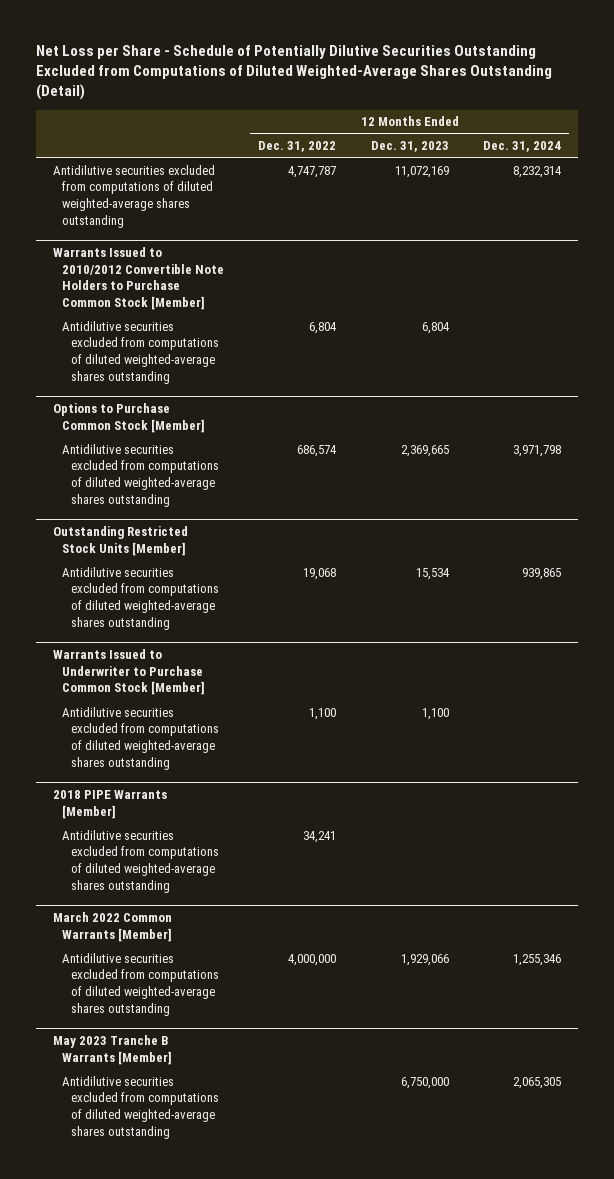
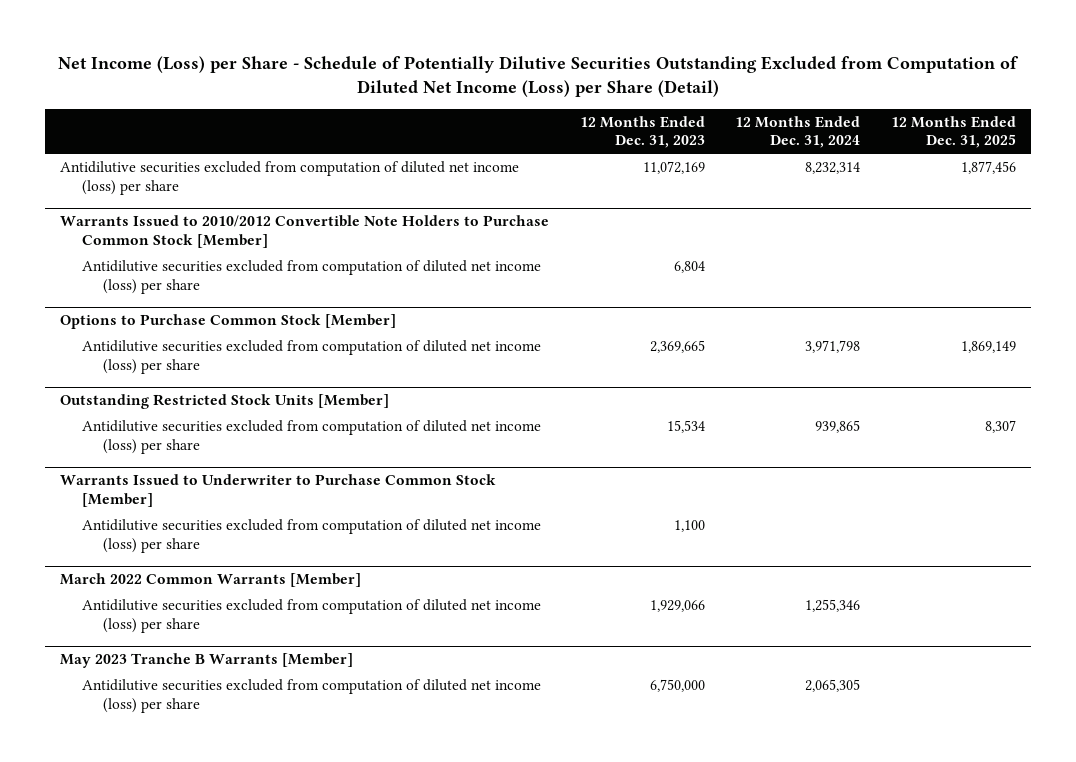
[35,44,552,101] Net Loss per Share - Schedule of Potentially Dilutive Securities Outstanding Excluded from Computations of Diluted Weighted-Average Shares Outstanding (Detail) -> [57,56,1019,98] Net Income (Loss) per Share - Schedule of Potentially Dilutive Securities Outstanding Excluded from Computation of Diluted Net Income (Loss) per Share (Detail)
[258,141,337,153] Dec. 31, 2022 -> none
none -> [890,115,1016,149] 12 Months Ended Dec. 31, 2025
[52,164,215,228] Antidilutive securities excluded from computations of diluted weighted-average shares outstanding -> [60,161,520,195] Antidilutive securities excluded from computation of diluted net income (loss) per share
[62,320,220,384] Antidilutive securities excluded from computations of diluted weighted-average shares outstanding -> [81,260,541,294] Antidilutive securities excluded from computation of diluted net income (loss) per share
[62,443,220,507] Antidilutive securities excluded from computations of diluted weighted-average shares outstanding -> [81,340,541,374] Antidilutive securities excluded from computation of diluted net income (loss) per share
[62,566,220,630] Antidilutive securities excluded from computations of diluted weighted-average shares outstanding -> [81,420,541,454] Antidilutive securities excluded from computation of diluted net income (loss) per share
[52,789,167,819] 2018 PIPE Warrants [Member] -> none
[62,829,220,893] Antidilutive securities excluded from computations of diluted weighted-average shares outstanding -> none
[62,706,220,770] Antidilutive securities excluded from computations of diluted weighted-average shares outstanding -> [81,519,541,553] Antidilutive securities excluded from computation of diluted net income (loss) per share
[62,952,220,1016] Antidilutive securities excluded from computations of diluted weighted-average shares outstanding -> [81,599,541,633] Antidilutive securities excluded from computation of diluted net income (loss) per share
[62,1075,220,1139] Antidilutive securities excluded from computations of diluted weighted-average shares outstanding -> [81,679,541,713] Antidilutive securities excluded from computation of diluted net income (loss) per share

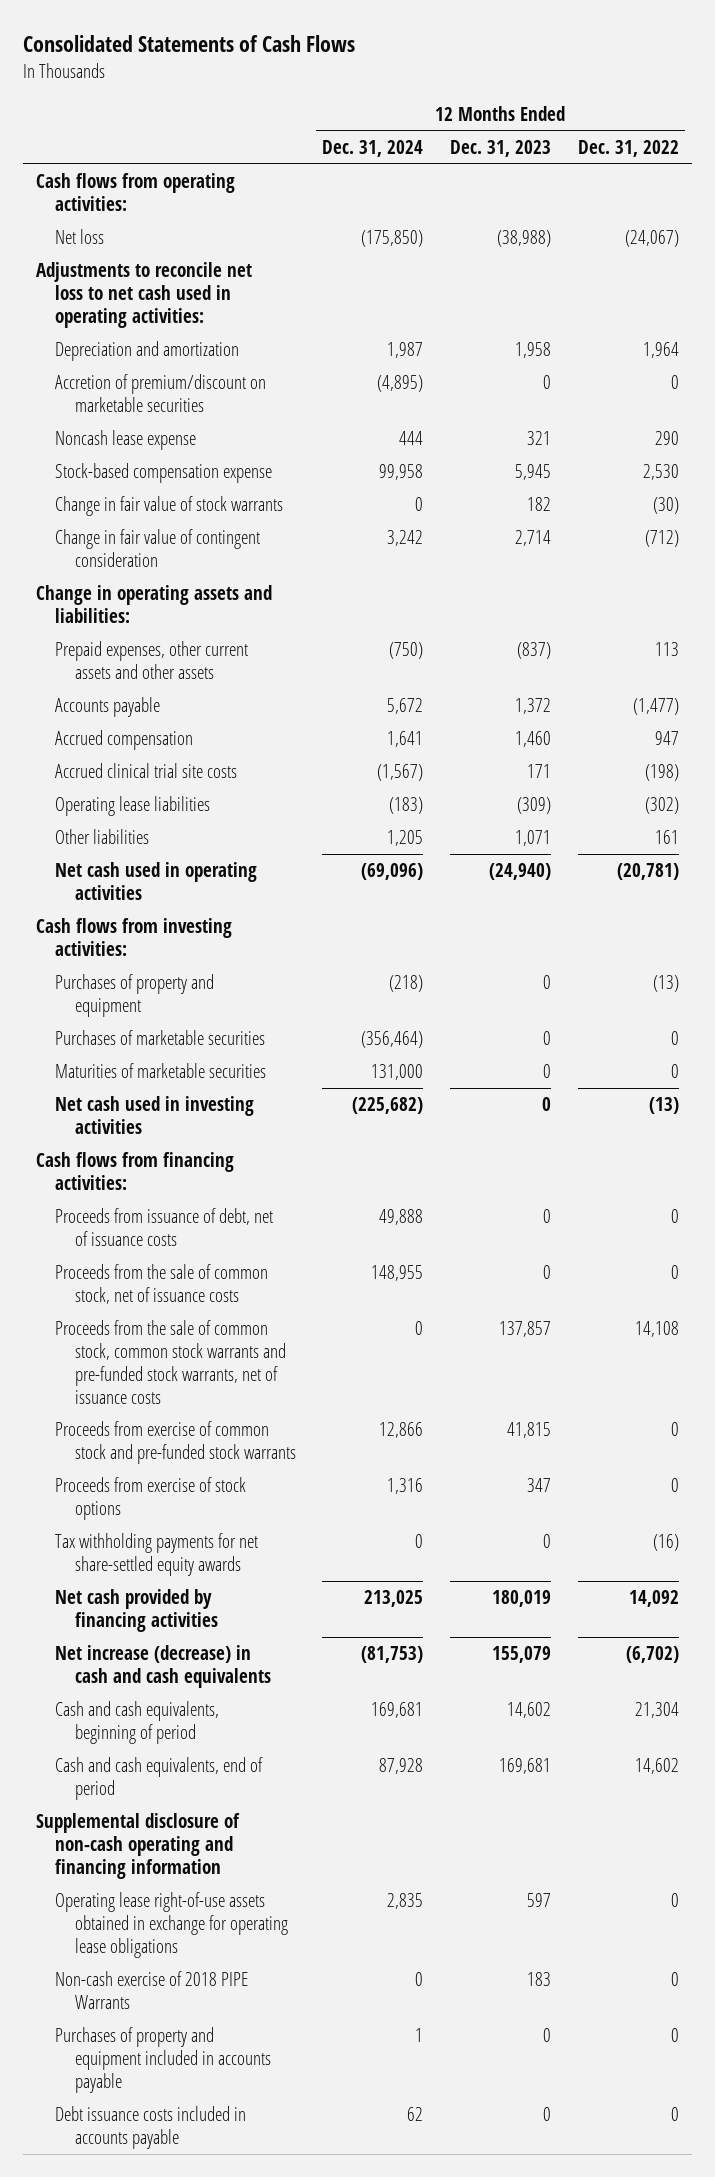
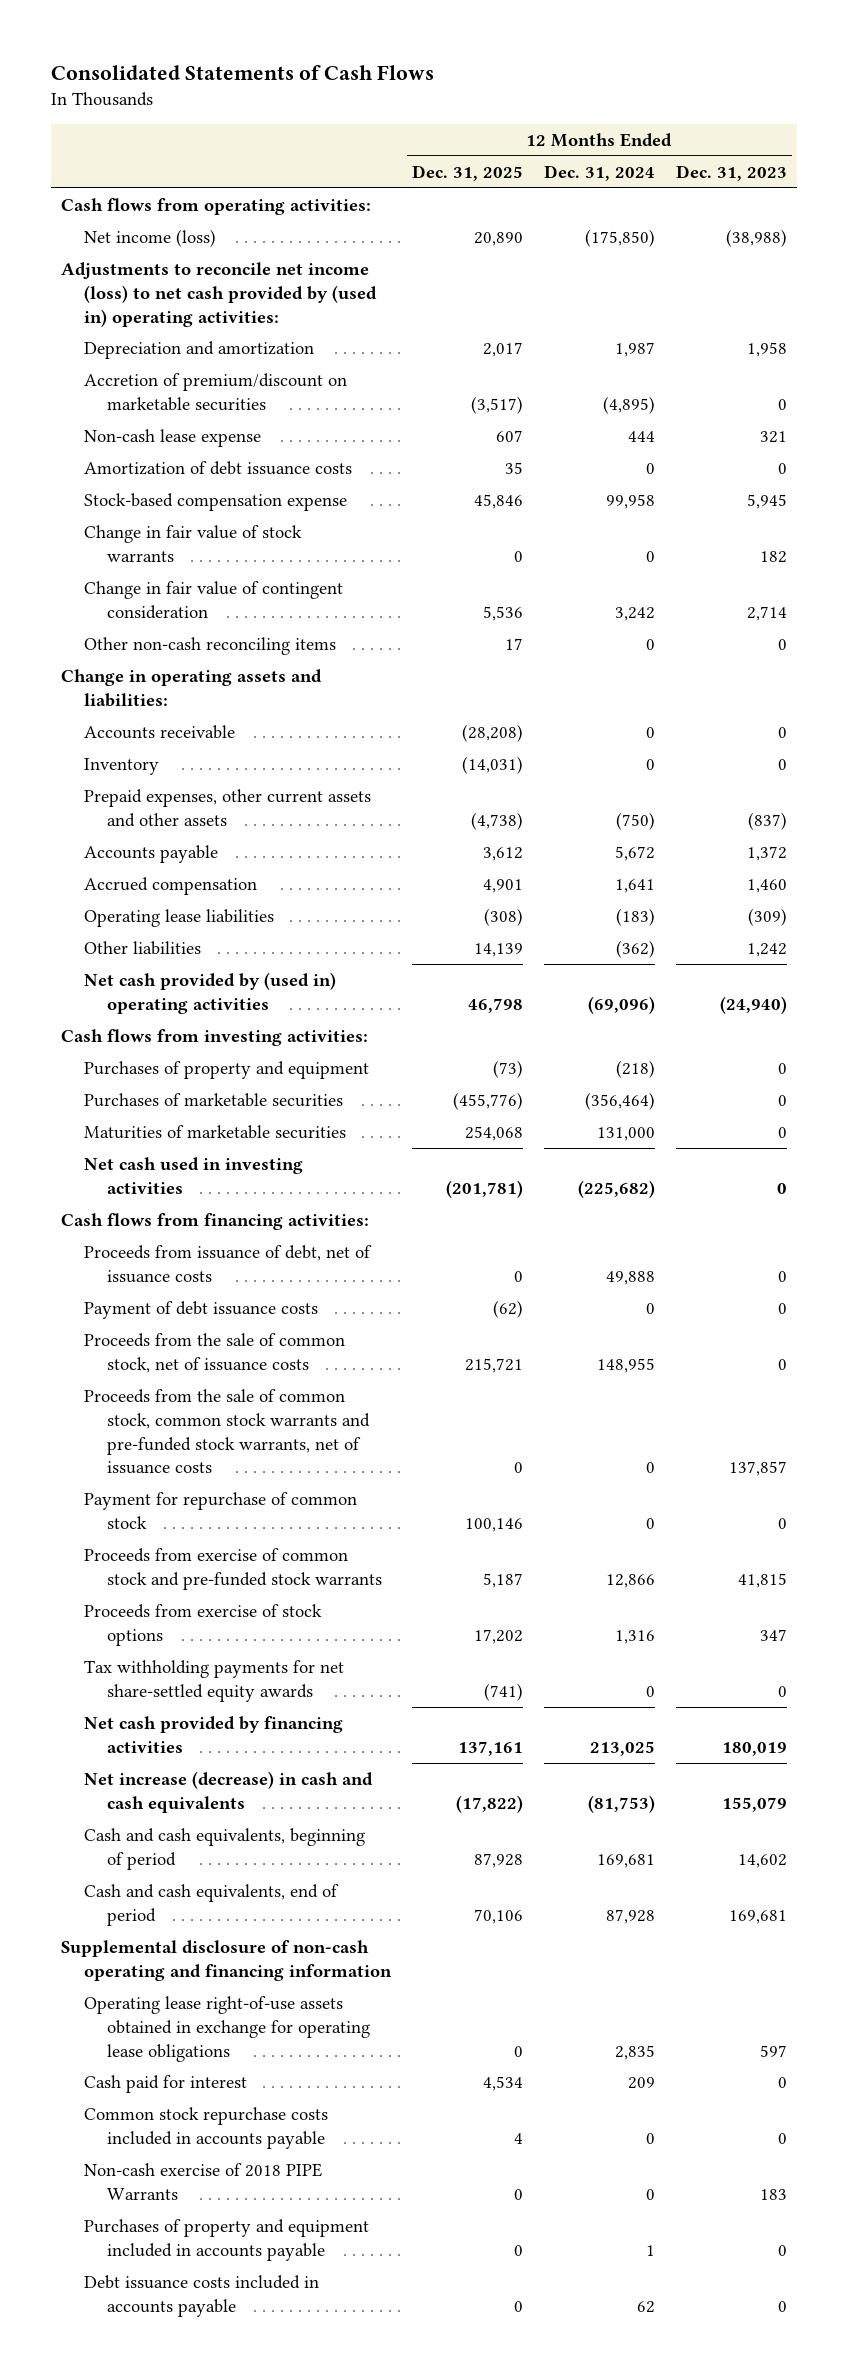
[577,139,679,157] Dec. 31, 2022 -> none
none -> [411,164,523,181] Dec. 31, 2025
[55,229,105,245] Net loss -> [84,229,217,248] Net income (loss)
[36,262,253,328] Adjustments to reconcile net loss to net cash used in operating activities: -> [61,262,378,327] Adjustments to reconcile net income (loss) to net cash provided by (used in) operating activities:
[55,430,197,451] Noncash lease expense -> [84,429,262,448] Non-cash lease expense
none -> [84,461,353,476] Amortization of debt issuance costs
none -> [84,637,337,656] Other non-cash reconciling items
none -> [84,725,236,740] Accounts receivable
none -> [84,758,160,776] Inventory
[55,763,238,779] Accrued clinical trial site costs -> none
[387,830,424,847] 1,205 -> [615,940,655,959] (362)
[514,830,551,847] 1,071 -> [746,943,787,958] 1,242
[55,862,258,901] Net cash used in operating activities -> [84,972,337,1014] Net cash provided by (used in) operating activities
none -> [84,1301,319,1320] Payment of debt issuance costs
none -> [84,1492,358,1529] Payment for repurchase of common stock
none -> [84,2075,248,2094] Cash paid for interest
none -> [84,2107,329,2149] Common stock repurchase costs included in accounts payable

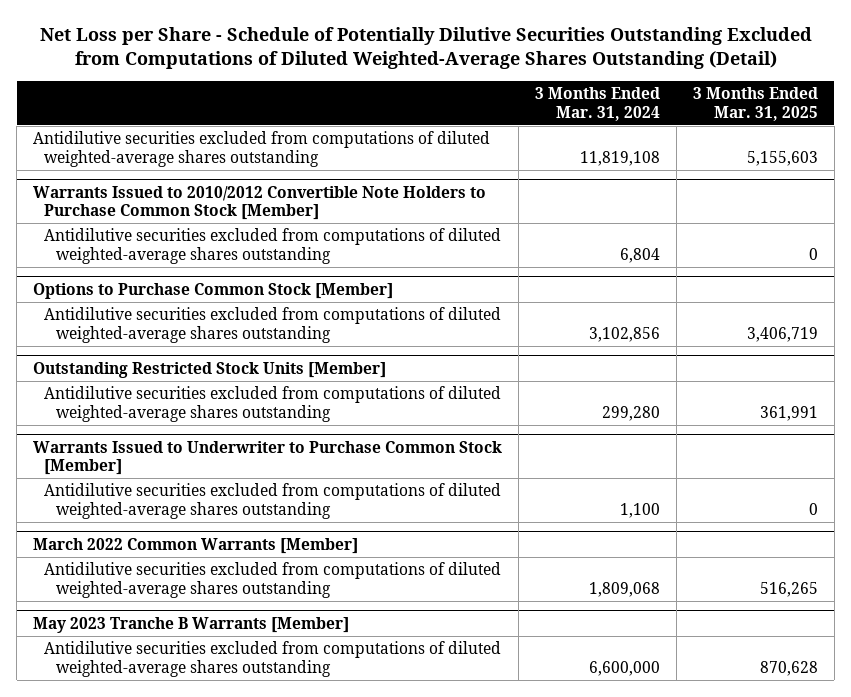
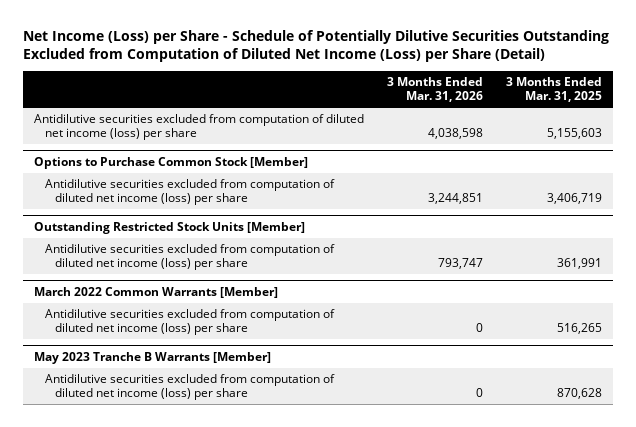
[39,26,812,70] Net Loss per Share - Schedule of Potentially Dilutive Securities Outstanding Excluded from Computations of Diluted Weighted-Average Shares Outstanding (Detail) -> [23,30,610,63] Net Income (Loss) per Share - Schedule of Potentially Dilutive Securities Outstanding Excluded from Computation of Diluted Net Income (Loss) per Share (Detail)
[535,86,661,121] 3 Months Ended Mar. 31, 2024 -> none
none -> [387,77,484,103] 3 Months Ended Mar. 31, 2026
[33,185,487,221] Warrants Issued to 2010/2012 Convertible Note Holders to Purchase Common Stock [Member] -> none
[44,228,502,264] Antidilutive securities excluded from computations of diluted weighted-average shares outstanding -> none
[33,131,491,167] Antidilutive securities excluded from computations of diluted weighted-average shares outstanding -> [34,114,365,141] Antidilutive securities excluded from computation of diluted net income (loss) per share
[44,307,502,343] Antidilutive securities excluded from computations of diluted weighted-average shares outstanding -> [44,179,335,206] Antidilutive securities excluded from computation of diluted net income (loss) per share
[33,440,503,476] Warrants Issued to Underwriter to Purchase Common Stock [Member] -> none
[44,483,502,519] Antidilutive securities excluded from computations of diluted weighted-average shares outstanding -> none
[44,386,502,422] Antidilutive securities excluded from computations of diluted weighted-average shares outstanding -> [44,244,335,271] Antidilutive securities excluded from computation of diluted net income (loss) per share
[44,562,502,598] Antidilutive securities excluded from computations of diluted weighted-average shares outstanding -> [44,309,335,336] Antidilutive securities excluded from computation of diluted net income (loss) per share
[44,641,502,677] Antidilutive securities excluded from computations of diluted weighted-average shares outstanding -> [44,374,335,401] Antidilutive securities excluded from computation of diluted net income (loss) per share

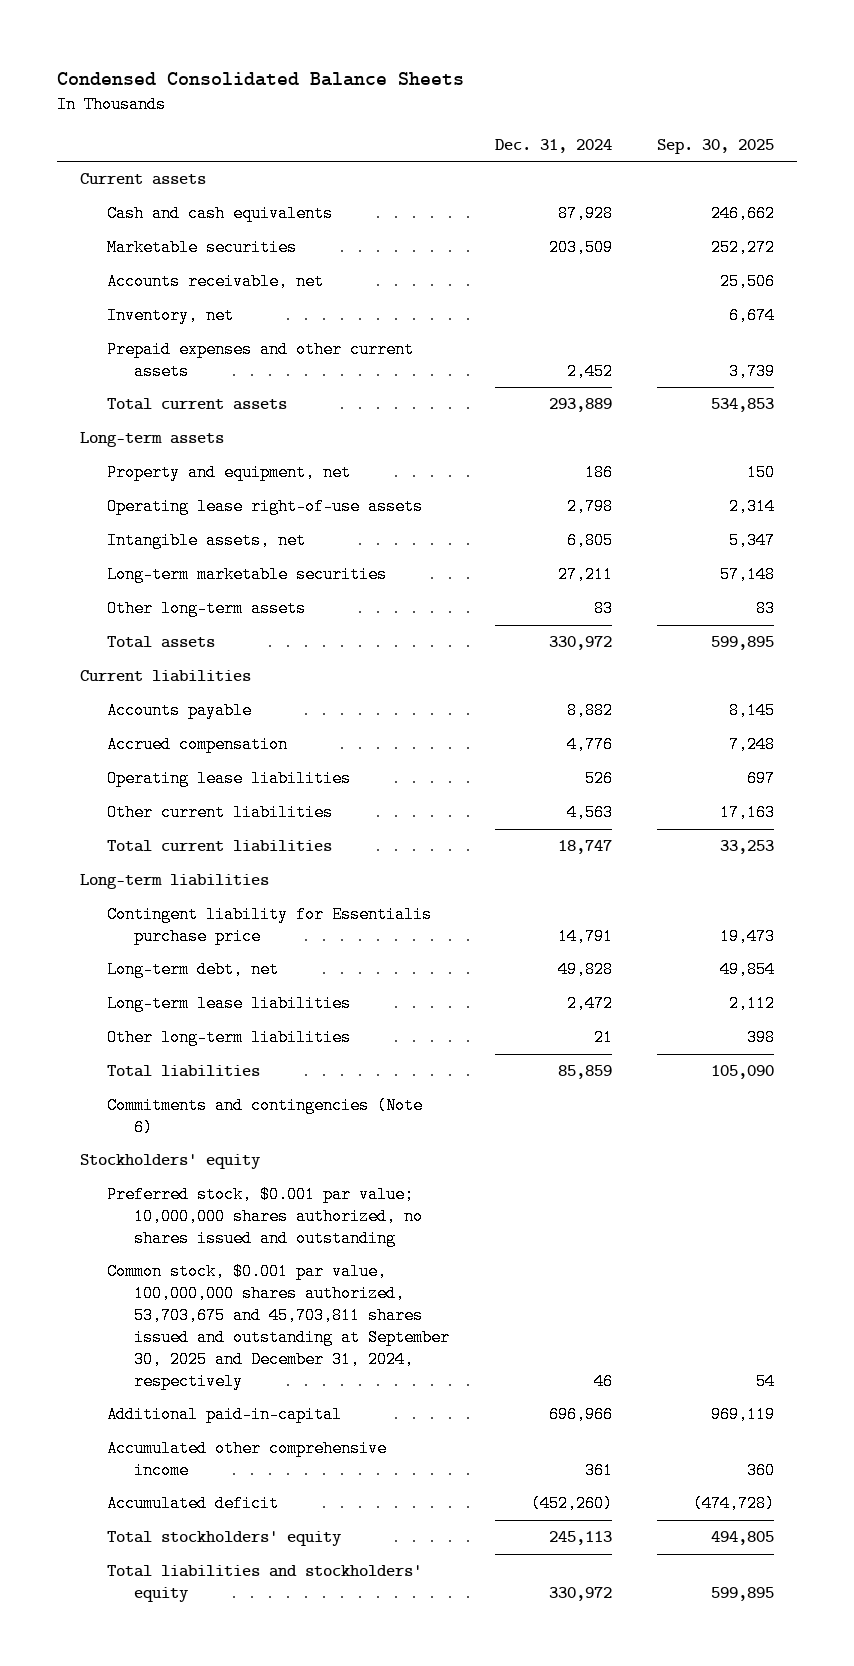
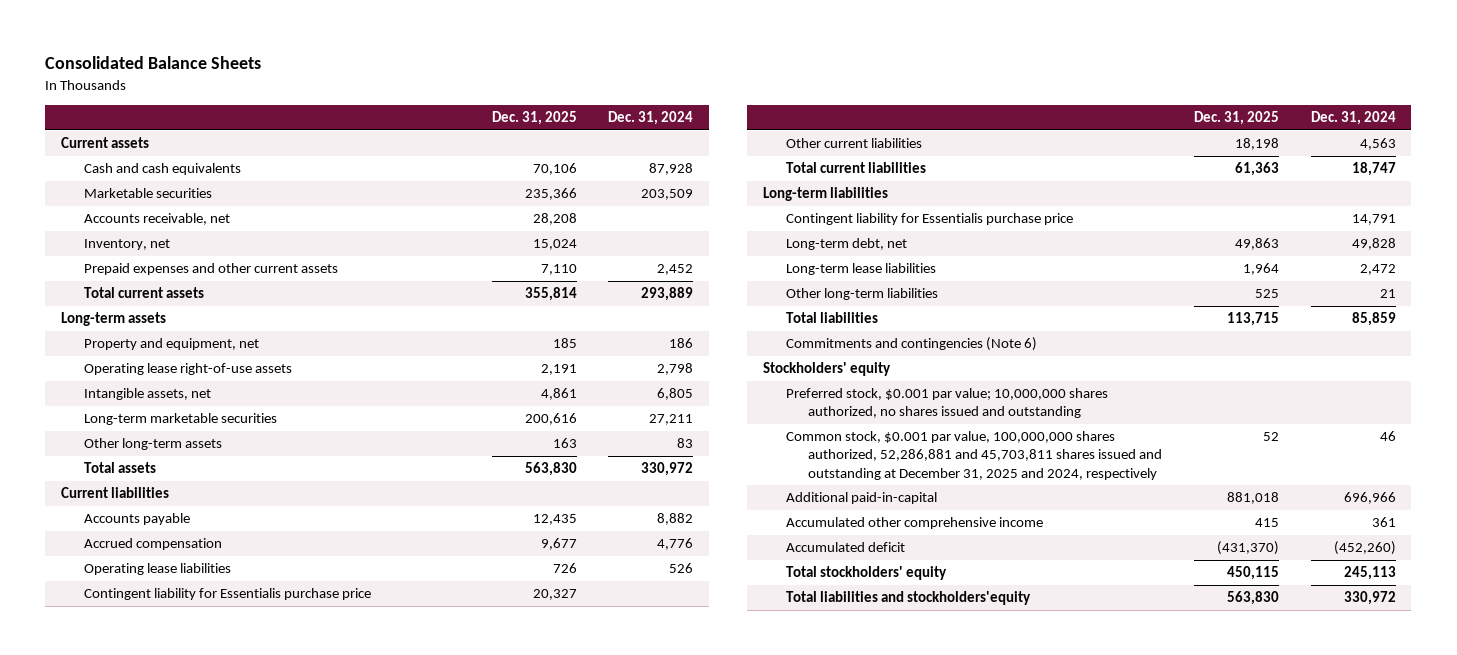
[57,72,465,87] Condensed Consolidated Balance Sheets -> [45,56,262,70] Consolidated Balance Sheets
[657,138,775,154] Sep. 30, 2025 -> none
none -> [491,111,577,126] Dec. 31, 2025
none -> [83,588,371,601] Contingent liability for Essentialis purchase price
[106,1263,450,1390] Common stock, $0.001 par value, 100,000,000 shares authorized, 53,703,675 and 45,703,811 shares issued and outstanding at September 30, 2025 and December 31, 2024, respectively -> [785,431,1163,480] Common stock, $0.001 par value, 100,000,000 shares authorized, 52,286,881 and 45,703,811 shares issued and outstanding at December 31, 2025 and 2024, respectively
[106,1565,422,1603] Total liabilities and stockholders' equity -> [785,591,1031,606] Total liabilities and stockholders'equity

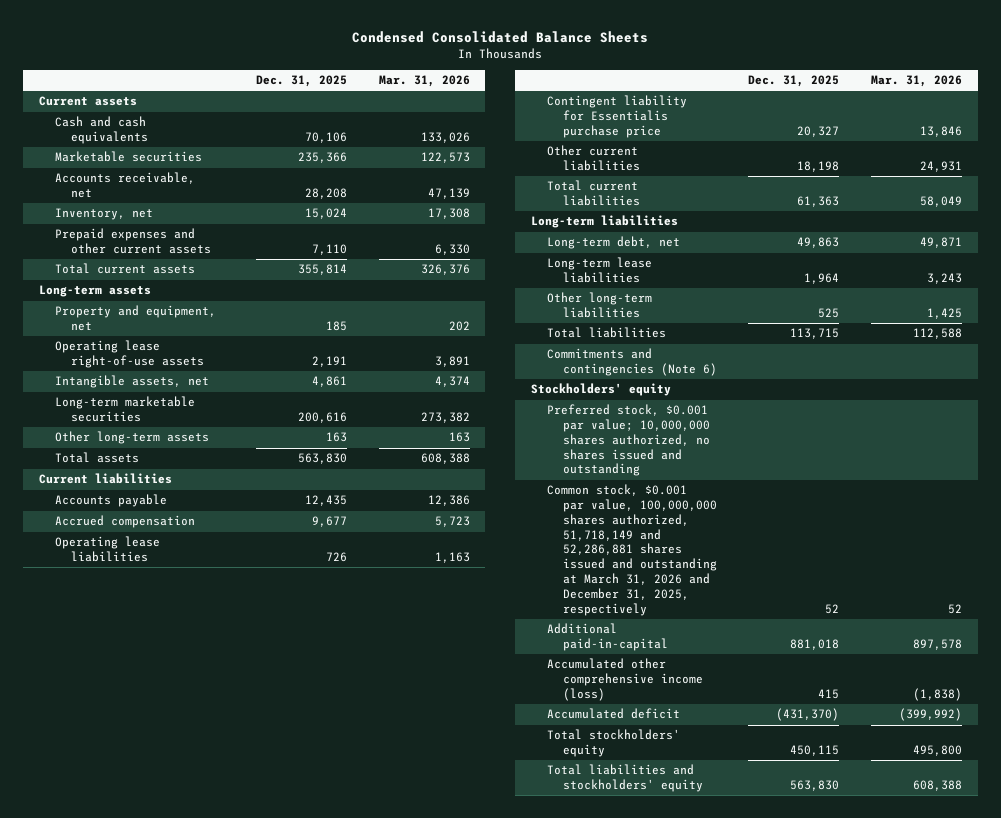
[45,56,262,70] Consolidated Balance Sheets -> [352,30,649,43] Condensed Consolidated Balance Sheets
[608,111,694,126] Dec. 31, 2024 -> none
none -> [378,75,470,88] Mar. 31, 2026
[785,213,1073,226] Contingent liability for Essentialis purchase price -> none
[785,431,1163,480] Common stock, $0.001 par value, 100,000,000 shares authorized, 52,286,881 and 45,703,811 shares issued and outstanding at December 31, 2025 and 2024, respectively -> [546,484,717,616] Common stock, $0.001 par value, 100,000,000 shares authorized, 51,718,149 and 52,286,881 shares issued and outstanding at March 31, 2026 and December 31, 2025, respectively
[785,517,1043,530] Accumulated other comprehensive income -> [546,658,703,701] Accumulated other comprehensive income (loss)
[785,591,1031,606] Total liabilities and stockholders'equity -> [546,764,703,793] Total liabilities and stockholders' equity

